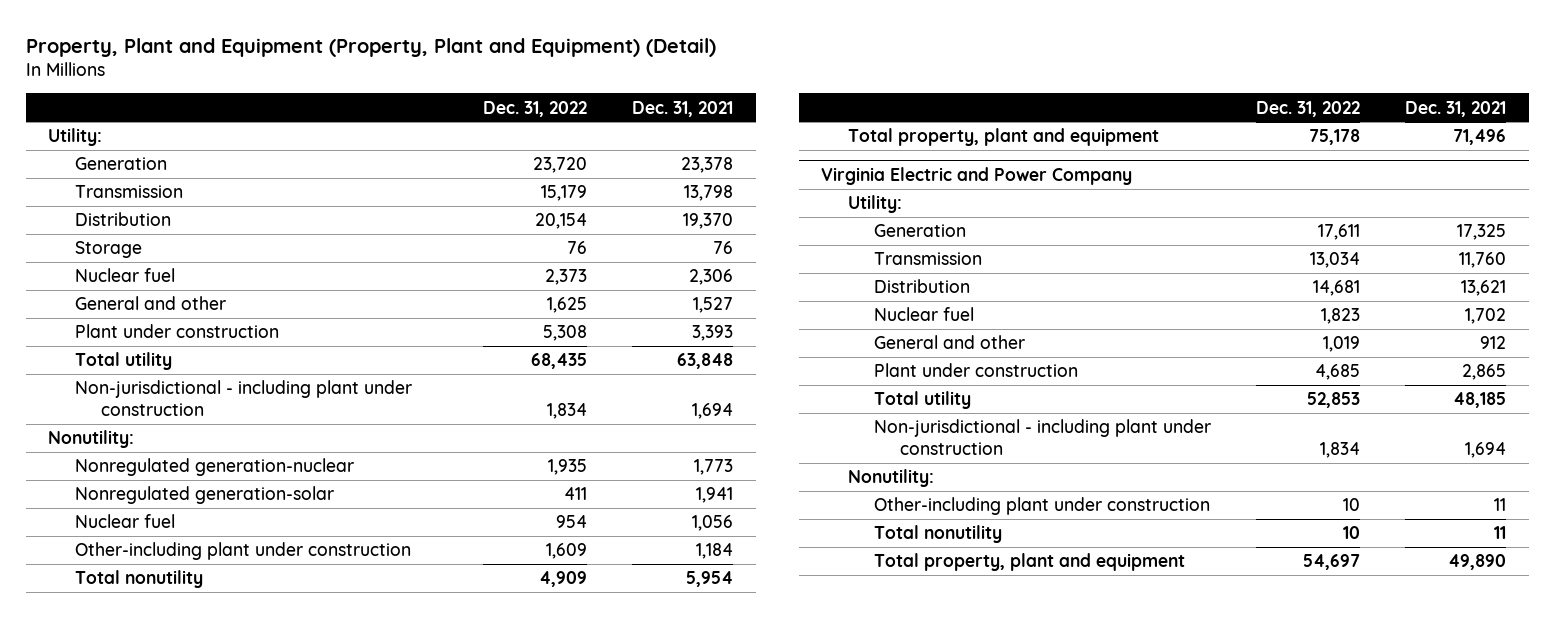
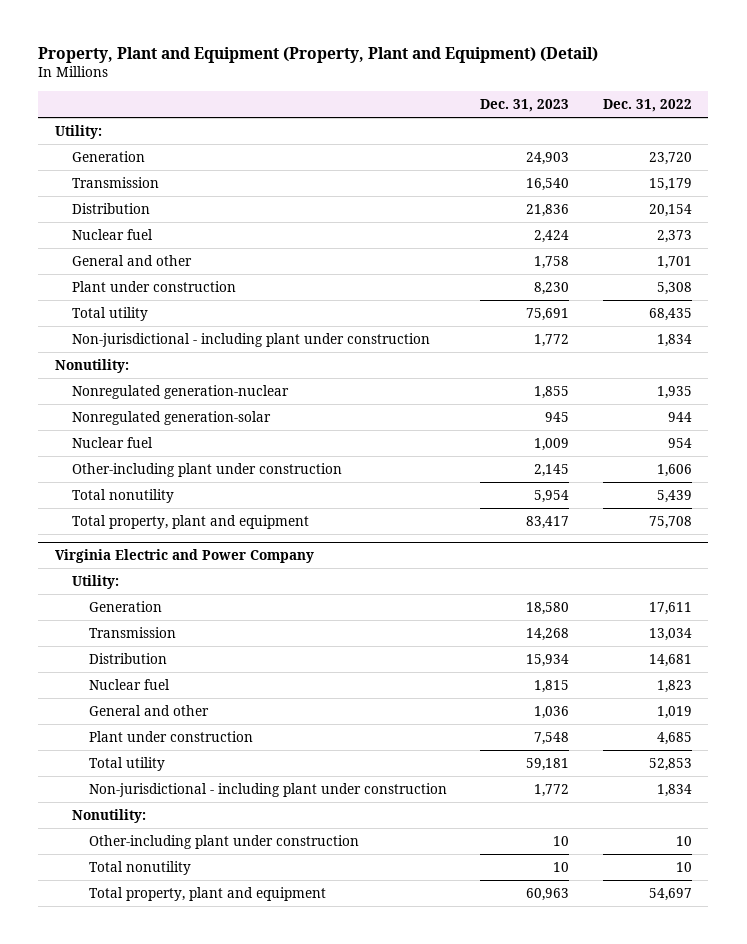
[632,100,734,117] Dec. 31, 2021 -> none
none -> [480,98,570,112] Dec. 31, 2023
[74,241,142,259] Storage -> none
[546,297,587,314] 1,625 -> [656,256,692,270] 1,701
[563,487,587,501] 411 -> [667,412,692,423] 944
[545,543,587,560] 1,609 -> [656,464,692,478] 1,606
[538,571,587,588] 4,909 -> [656,490,692,504] 5,439
[1308,129,1360,146] 75,178 -> [648,516,692,530] 75,708

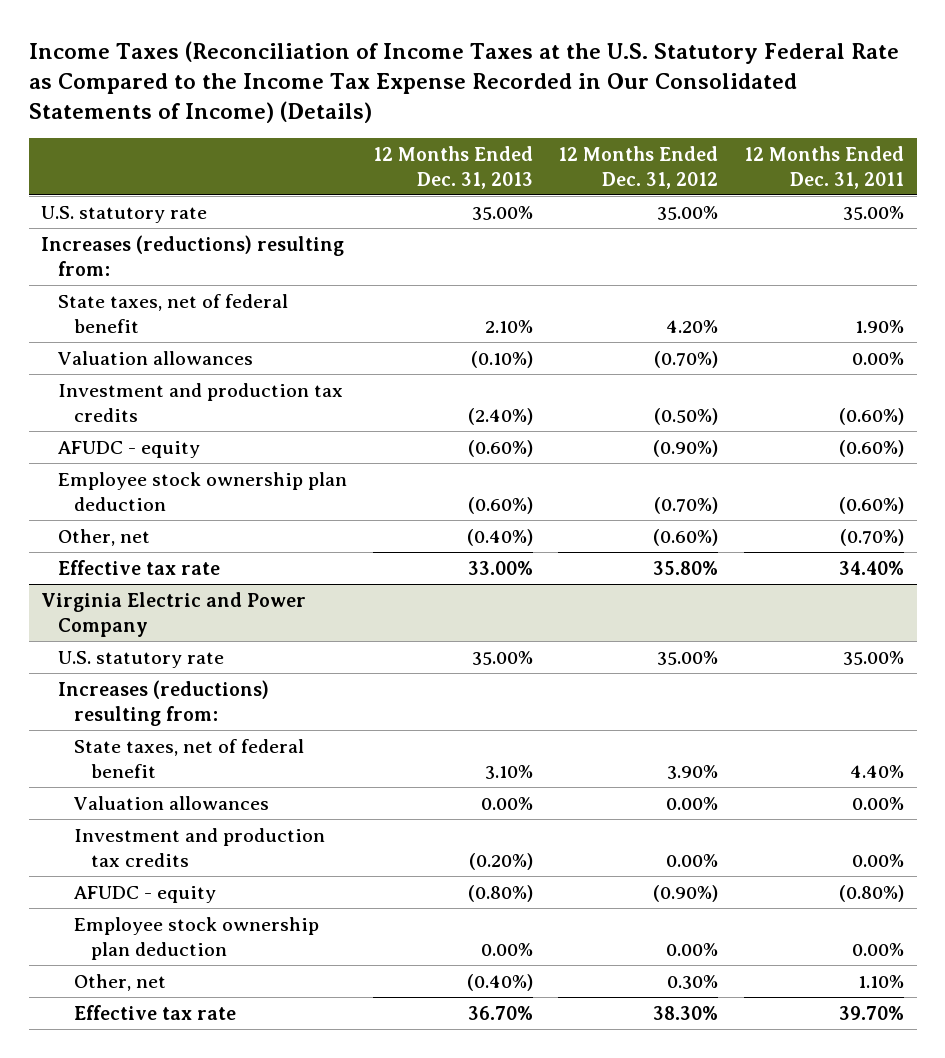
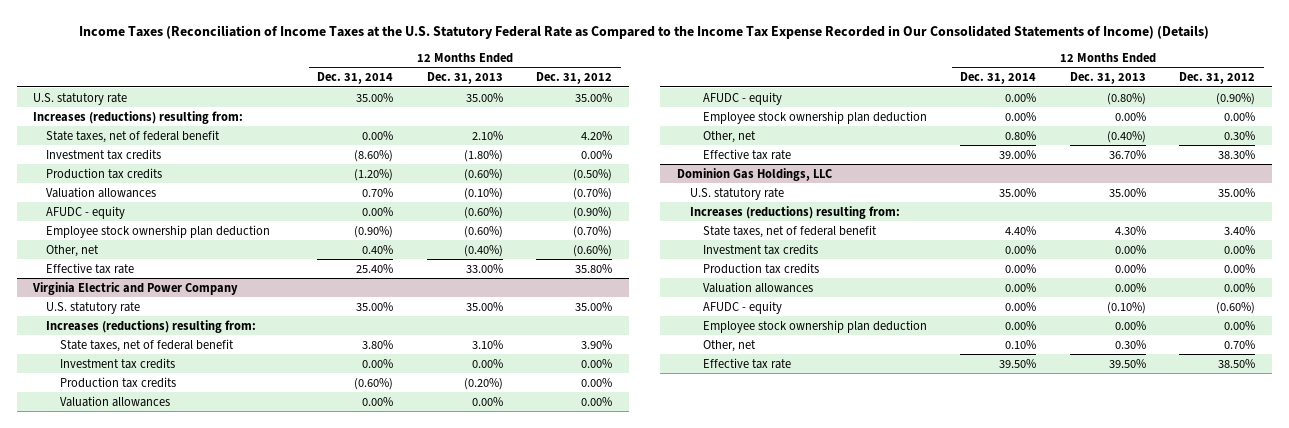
[743,145,904,189] 12 Months Ended Dec. 31, 2011 -> none
none -> [317,71,394,84] Dec. 31, 2014
none -> [46,148,162,160] Investment tax credits
none -> [46,167,163,179] Production tax credits
[57,382,343,422] Investment and production tax credits -> none
none -> [59,357,175,369] Investment tax credits
none -> [59,376,176,388] Production tax credits
[74,827,326,867] Investment and production tax credits -> none
none -> [676,167,832,181] Dominion Gas Holdings, LLC
none -> [689,187,784,200] U.S. statutory rate
none -> [689,205,900,219] Increases (reductions) resulting from:
none -> [702,224,877,238] State taxes, net of federal benefit
none -> [702,243,818,255] Investment tax credits
none -> [702,262,819,274] Production tax credits
none -> [702,281,813,293] Valuation allowances
none -> [702,300,782,314] AFUDC - equity
none -> [702,319,927,333] Employee stock ownership plan deduction
none -> [702,339,756,352] Other, net
none -> [702,357,791,369] Effective tax rate

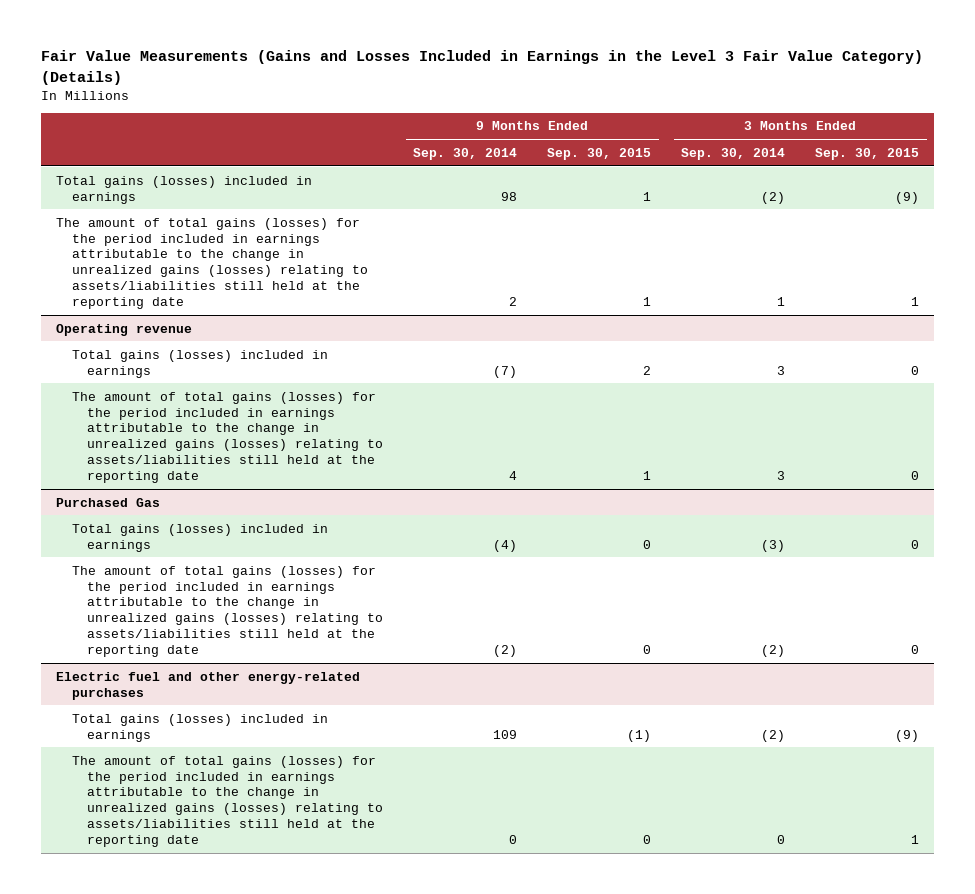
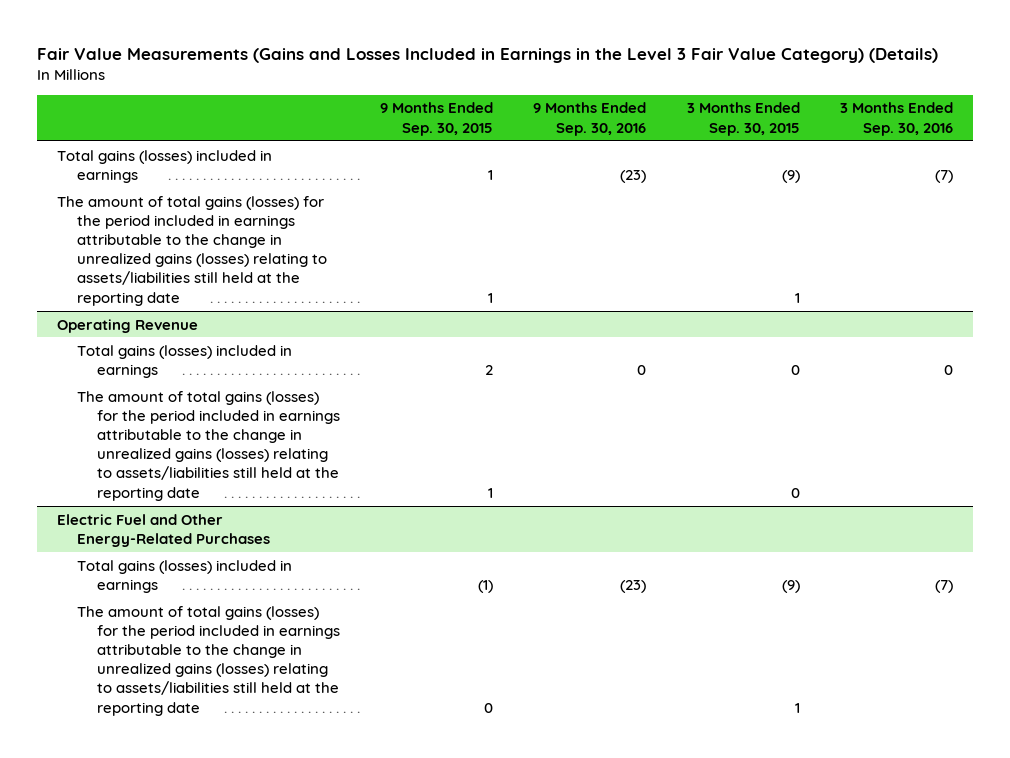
[413,147,518,160] Sep. 30, 2014 -> none
[681,147,786,160] Sep. 30, 2014 -> none
none -> [533,102,647,136] 9 Months Ended Sep. 30, 2016
none -> [840,102,954,136] 3 Months Ended Sep. 30, 2016
[55,323,192,336] Operating revenue -> [56,318,198,333] Operating Revenue
[55,497,160,507] Purchased Gas -> none
[71,523,328,552] Total gains (losses) included in earnings -> none
[71,565,384,658] The amount of total gains (losses) for the period included in earnings attributable to the change in unrealized gains (losses) relating to assets/liabilities still held at the reporting date -> none
[55,671,360,700] Electric fuel and other energy-related purchases -> [56,513,270,547] Electric Fuel and Other Energy-Related Purchases

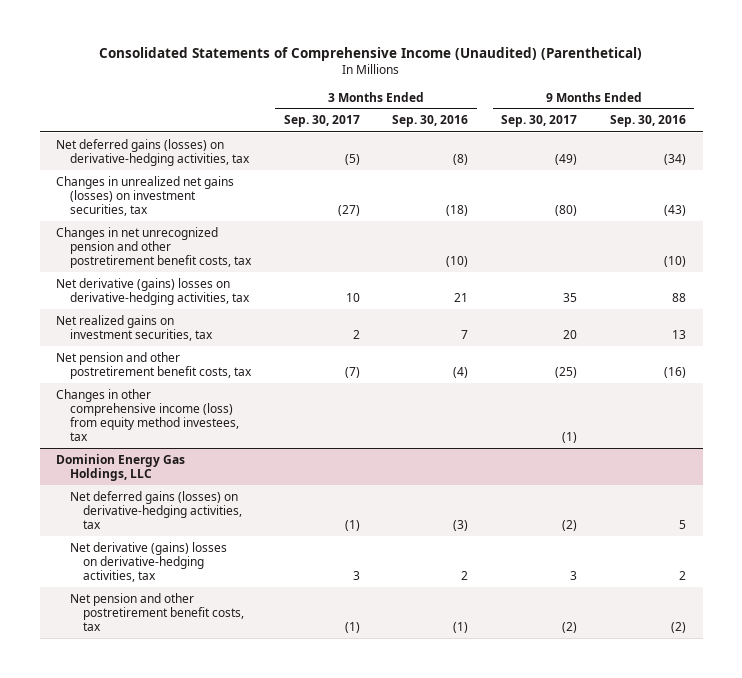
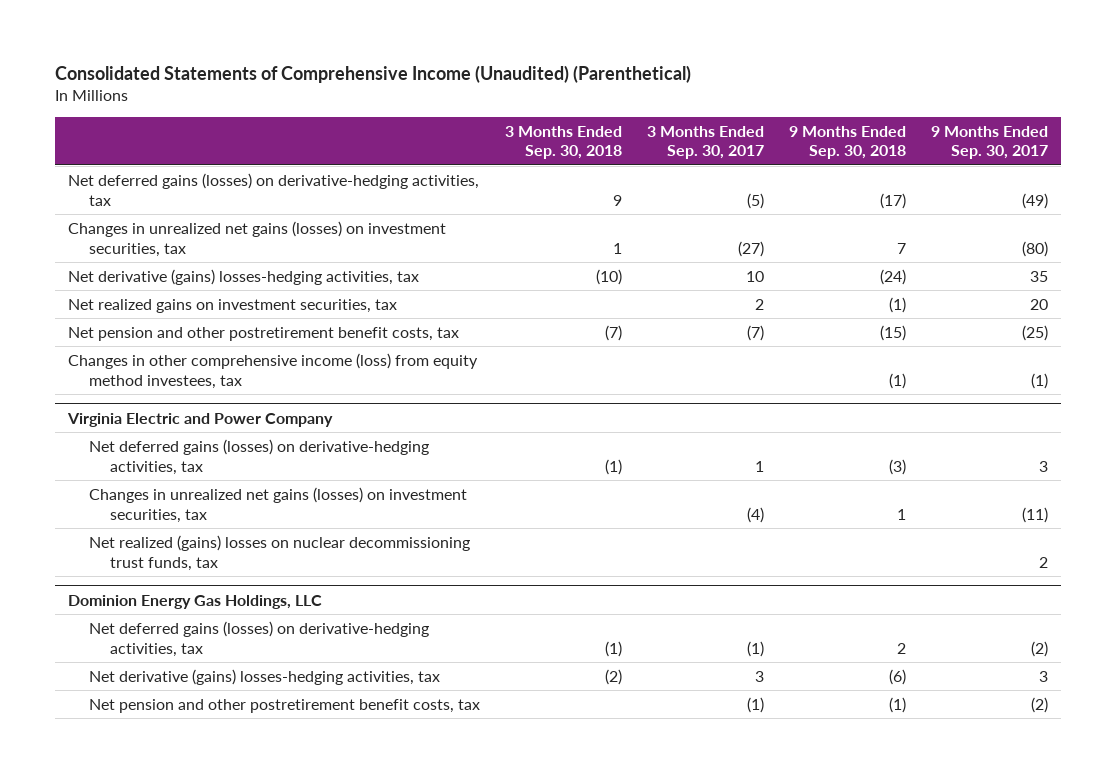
[392,115,469,128] Sep. 30, 2016 -> none
[610,115,687,128] Sep. 30, 2016 -> none
none -> [504,125,622,160] 3 Months Ended Sep. 30, 2018
none -> [789,125,907,160] 9 Months Ended Sep. 30, 2018
[55,226,252,269] Changes in net unrecognized pension and other postretirement benefit costs, tax -> none
[55,277,250,305] Net derivative (gains) losses on derivative-hedging activities, tax -> [67,268,419,285] Net derivative (gains) losses-hedging activities, tax
none -> [66,412,333,427] Virginia Electric and Power Company
none -> [88,438,429,475] Net deferred gains (losses) on derivative-hedging activities, tax
none -> [88,486,467,523] Changes in unrealized net gains (losses) on investment securities, tax
none -> [88,534,470,571] Net realized (gains) losses on nuclear decommissioning trust funds, tax
[69,541,227,583] Net derivative (gains) losses on derivative-hedging activities, tax -> [88,668,440,685] Net derivative (gains) losses-hedging activities, tax

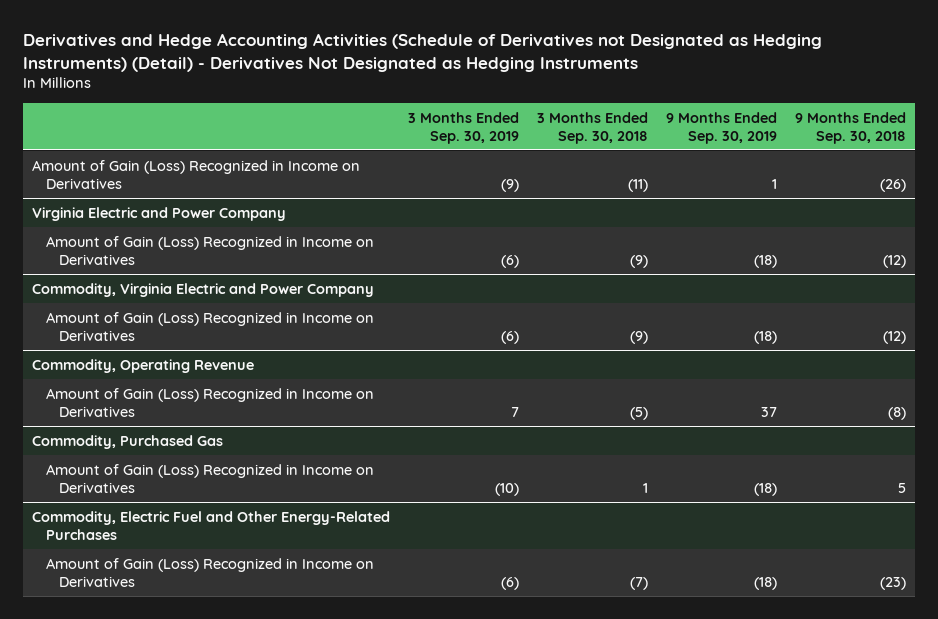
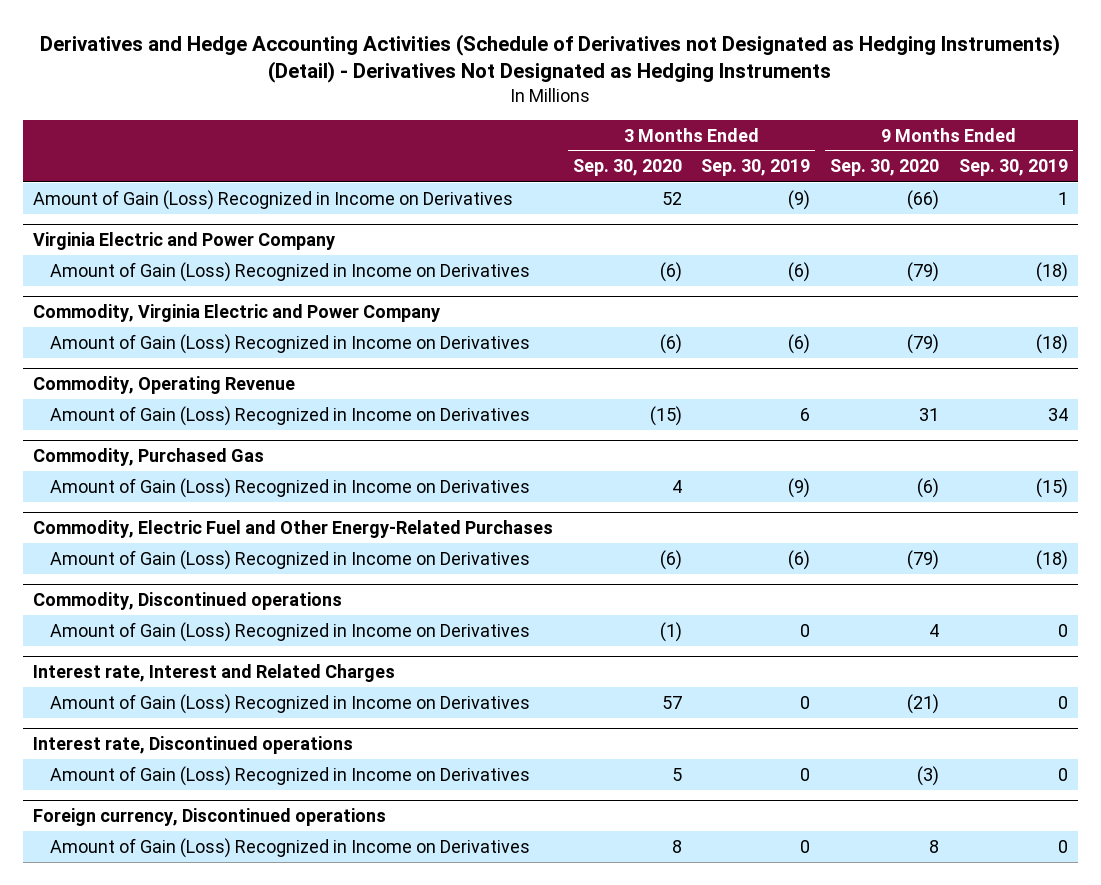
[536,111,648,144] 3 Months Ended Sep. 30, 2018 -> none
[794,111,906,144] 9 Months Ended Sep. 30, 2018 -> none
none -> [572,159,682,177] Sep. 30, 2020
none -> [830,159,940,177] Sep. 30, 2020
[511,406,520,417] 7 -> [800,407,811,421] 6
[760,406,777,417] 37 -> [1047,407,1068,421] 34
[495,482,520,496] (10) -> [788,477,811,498] (9)
[753,482,777,496] (18) -> [1035,477,1068,498] (15)
none -> [32,592,342,611] Commodity, Discontinued operations
none -> [50,621,531,642] Amount of Gain (Loss) Recognized in Income on Derivatives
none -> [32,664,395,683] Interest rate, Interest and Related Charges
none -> [50,693,531,714] Amount of Gain (Loss) Recognized in Income on Derivatives
none -> [32,736,353,755] Interest rate, Discontinued operations
none -> [50,765,531,786] Amount of Gain (Loss) Recognized in Income on Derivatives
none -> [32,808,386,827] Foreign currency, Discontinued operations
none -> [50,837,531,858] Amount of Gain (Loss) Recognized in Income on Derivatives

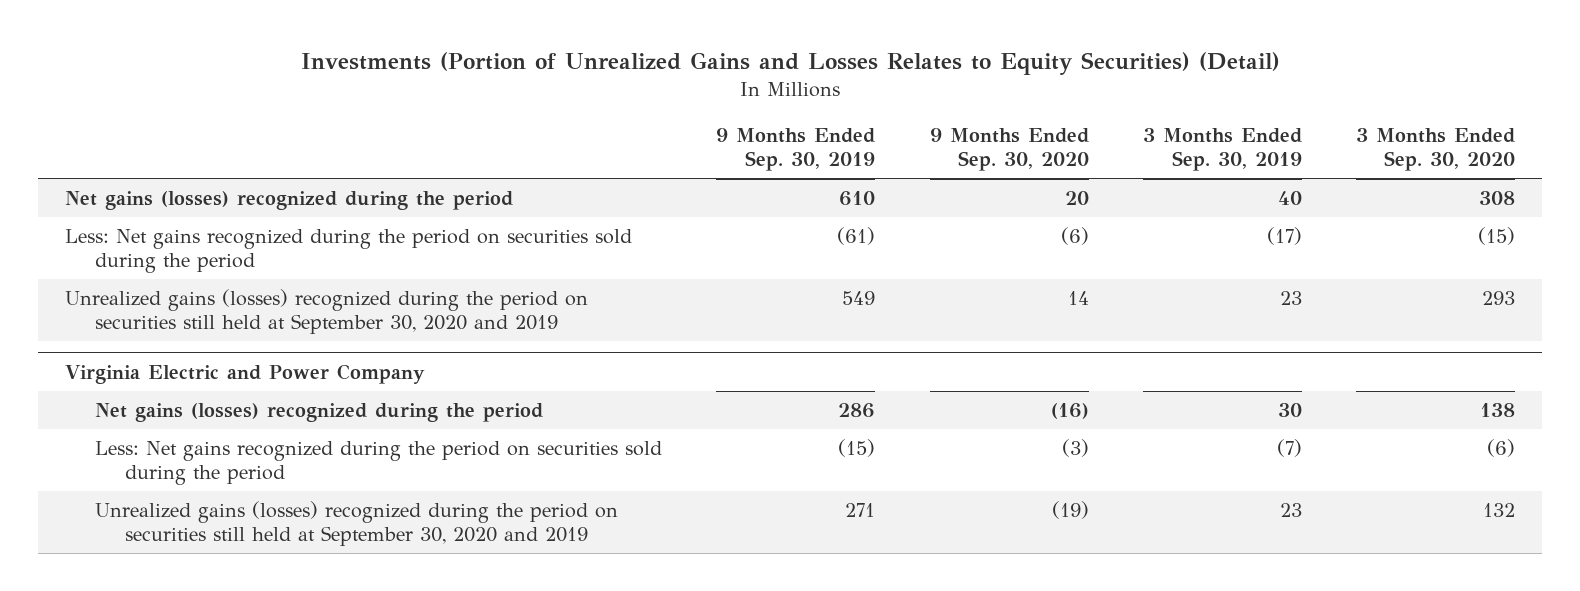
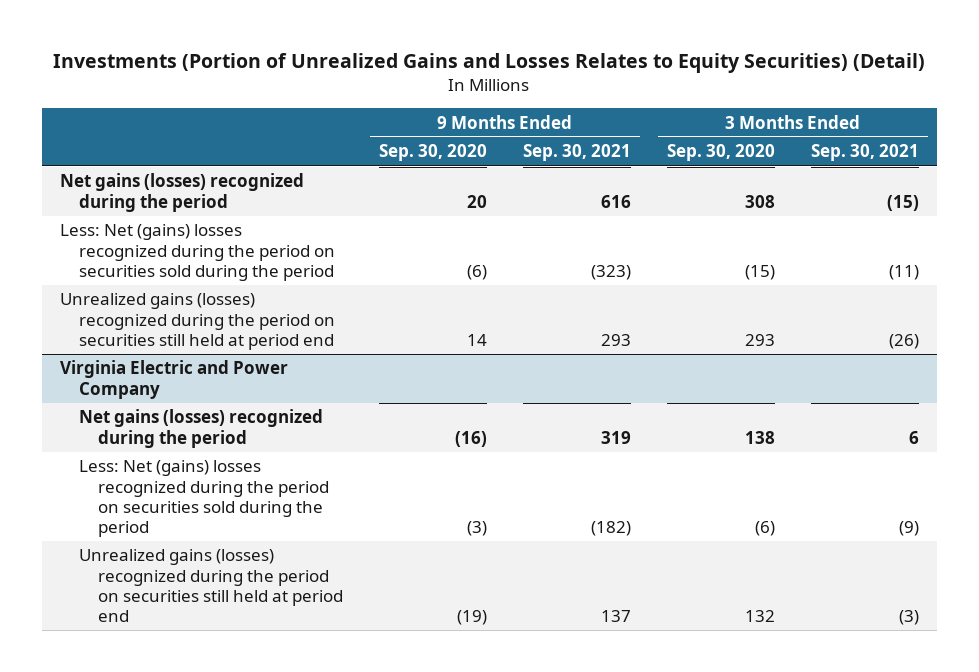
[716,128,876,172] 9 Months Ended Sep. 30, 2019 -> none
[1142,128,1302,172] 3 Months Ended Sep. 30, 2019 -> none
none -> [522,144,631,162] Sep. 30, 2021
none -> [810,144,919,162] Sep. 30, 2021
[65,228,633,273] Less: Net gains recognized during the period on securities sold during the period -> [59,224,336,281] Less: Net (gains) losses recognized during the period on securities sold during the period
[65,288,589,334] Unrealized gains (losses) recognized during the period on securities still held at September 30, 2020 and 2019 -> [59,293,336,350] Unrealized gains (losses) recognized during the period on securities still held at period end
[95,440,663,485] Less: Net gains recognized during the period on securities sold during the period -> [79,460,330,537] Less: Net (gains) losses recognized during the period on securities sold during the period
[95,500,619,546] Unrealized gains (losses) recognized during the period on securities still held at September 30, 2020 and 2019 -> [79,549,344,622] Unrealized gains (losses) recognized during the period on securities still held at period end

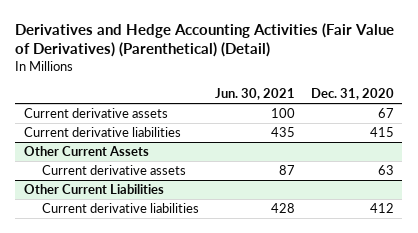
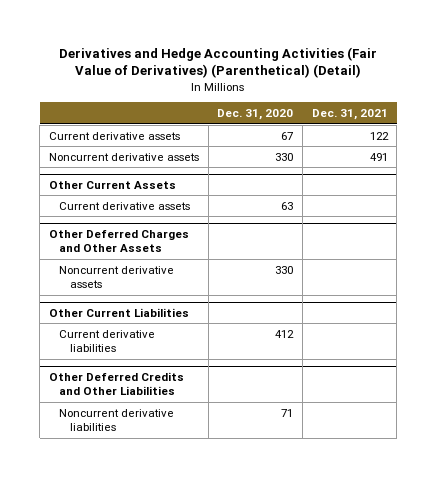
[214,88,295,101] Jun. 30, 2021 -> none
none -> [311,109,388,121] Dec. 31, 2021
[23,127,181,138] Current derivative liabilities -> none
none -> [49,152,200,161] Noncurrent derivative assets
none -> [49,229,190,253] Other Deferred Charges and Other Assets
none -> [59,265,175,288] Noncurrent derivative assets
none -> [49,371,185,396] Other Deferred Credits and Other Liabilities
none -> [59,408,175,431] Noncurrent derivative liabilities

